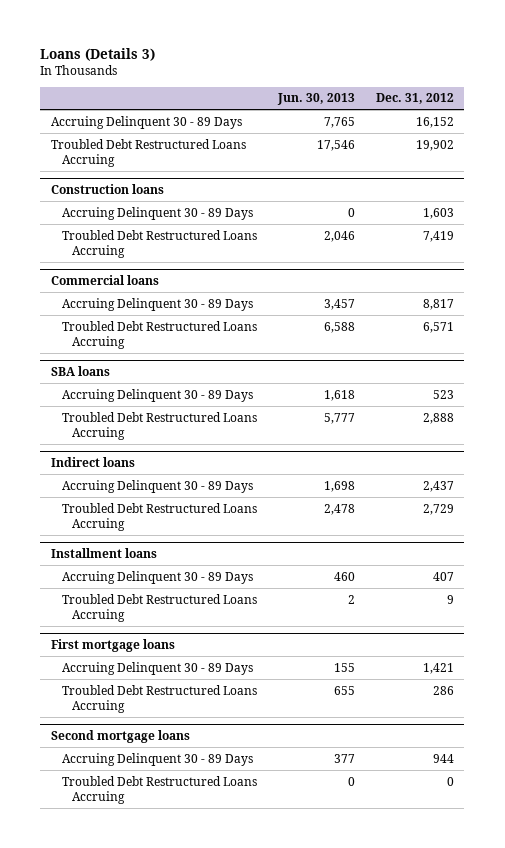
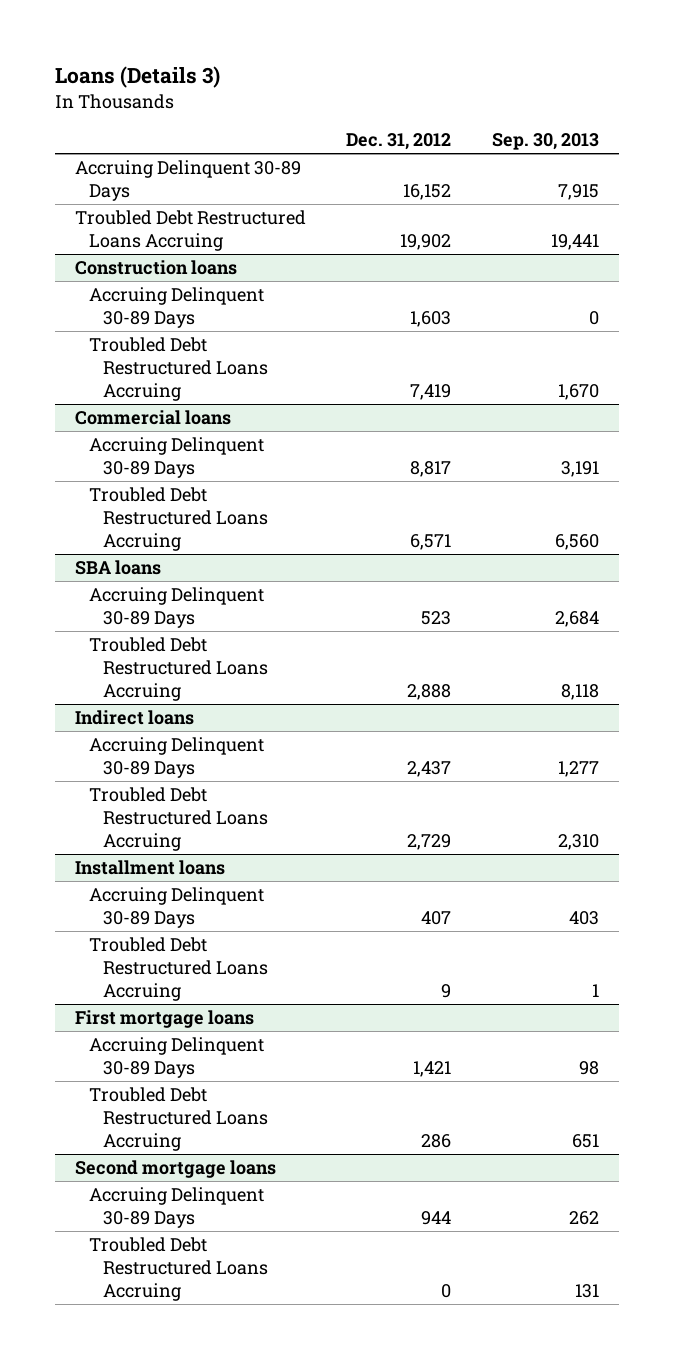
[276,93,355,106] Jun. 30, 2013 -> none
none -> [491,133,599,151] Sep. 30, 2013
[50,115,242,129] Accruing Delinquent 30 - 89 Days -> [75,160,302,201] Accruing Delinquent 30-89 Days
[61,206,253,220] Accruing Delinquent 30 - 89 Days -> [89,287,265,328] Accruing Delinquent 30-89 Days
[61,297,253,311] Accruing Delinquent 30 - 89 Days -> [89,437,265,478] Accruing Delinquent 30-89 Days
[61,388,253,402] Accruing Delinquent 30 - 89 Days -> [89,587,265,628] Accruing Delinquent 30-89 Days
[61,479,253,493] Accruing Delinquent 30 - 89 Days -> [89,737,265,778] Accruing Delinquent 30-89 Days
[61,570,253,584] Accruing Delinquent 30 - 89 Days -> [89,887,265,928] Accruing Delinquent 30-89 Days
[61,661,253,675] Accruing Delinquent 30 - 89 Days -> [89,1037,265,1078] Accruing Delinquent 30-89 Days
[61,752,253,766] Accruing Delinquent 30 - 89 Days -> [89,1187,265,1228] Accruing Delinquent 30-89 Days

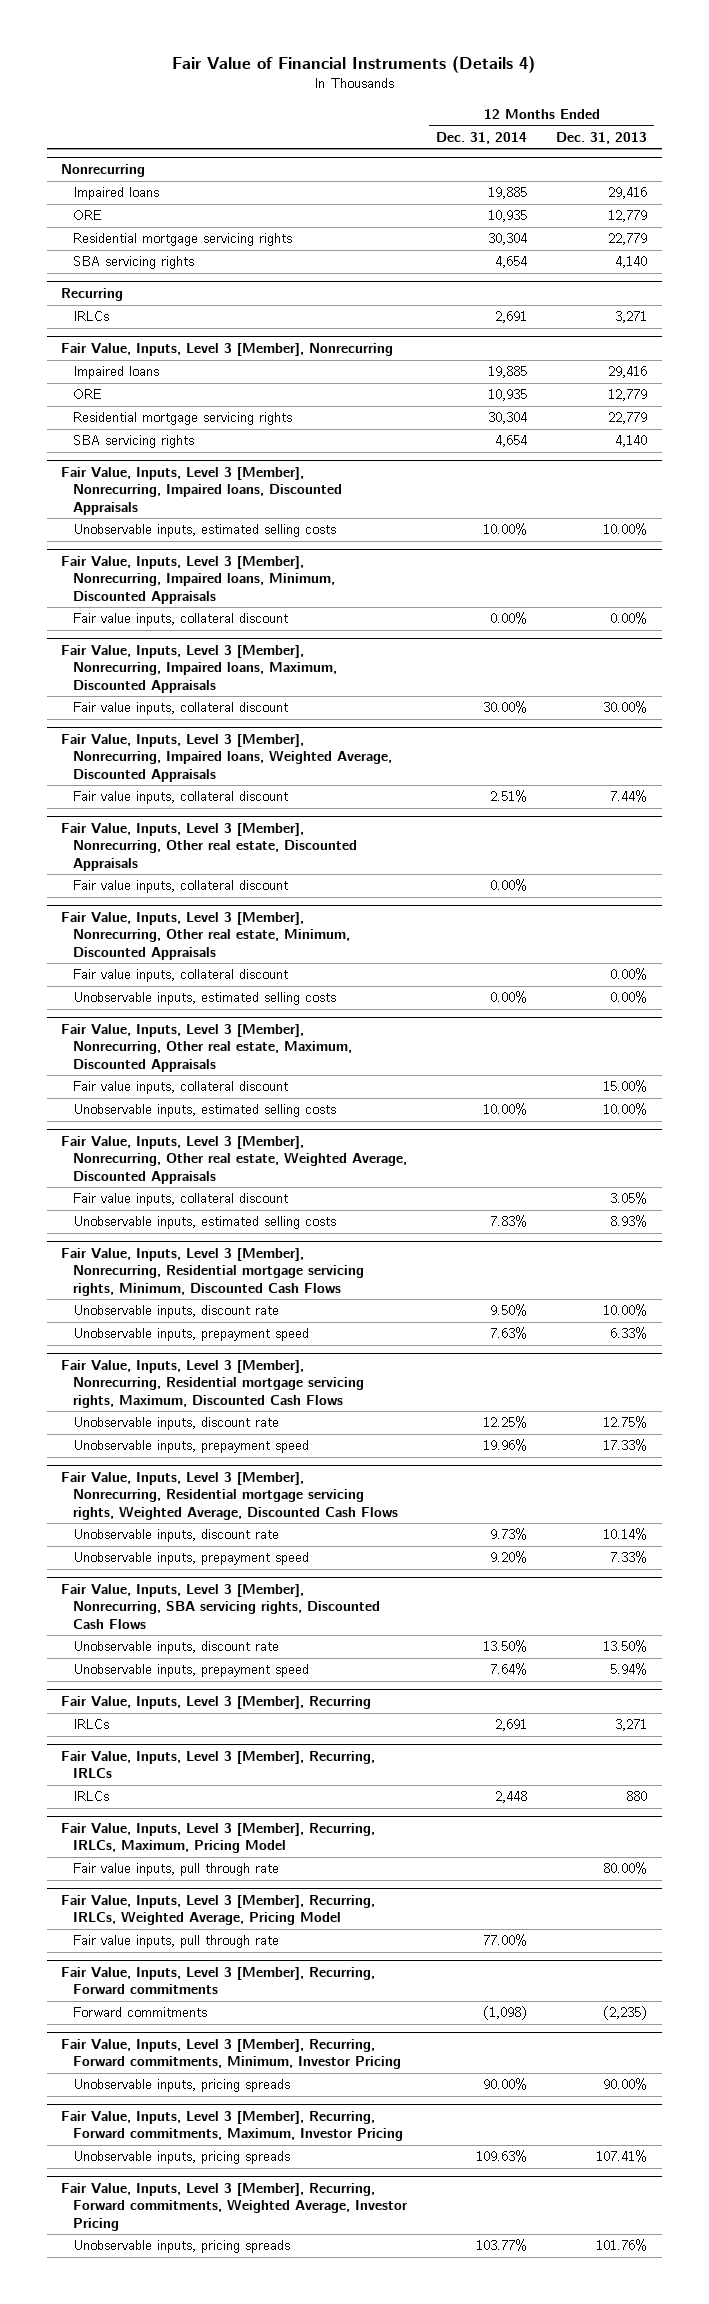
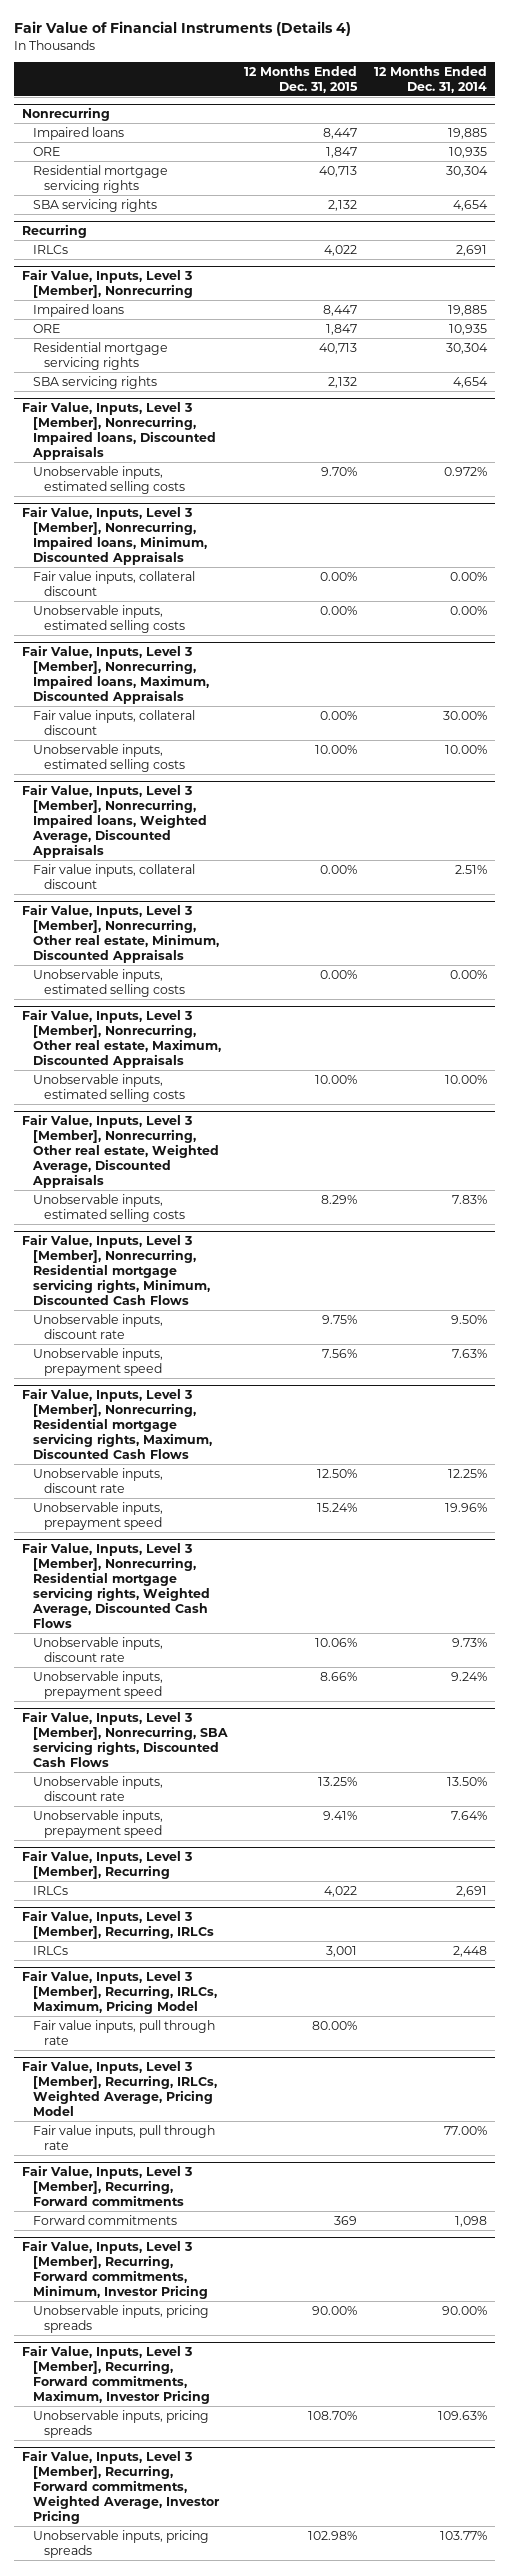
[556,131,648,144] Dec. 31, 2013 -> none
none -> [244,65,359,93] 12 Months Ended Dec. 31, 2015
[483,523,528,536] 10.00% -> [443,466,487,476] 0.972%
none -> [32,604,185,633] Unobservable inputs, estimated selling costs
none -> [32,743,185,772] Unobservable inputs, estimated selling costs
[61,823,358,871] Fair Value, Inputs, Level 3 [Member], Nonrecurring, Other real estate, Discounted Appraisals -> none
[73,880,289,894] Fair value inputs, collateral discount -> none
[73,969,289,983] Fair value inputs, collateral discount -> none
[73,1081,289,1095] Fair value inputs, collateral discount -> none
[73,1193,289,1207] Fair value inputs, collateral discount -> none
[490,1551,528,1564] 9.20% -> [450,1671,487,1681] 9.24%
[483,2006,528,2021] (1,098) -> [454,2215,487,2227] 1,098

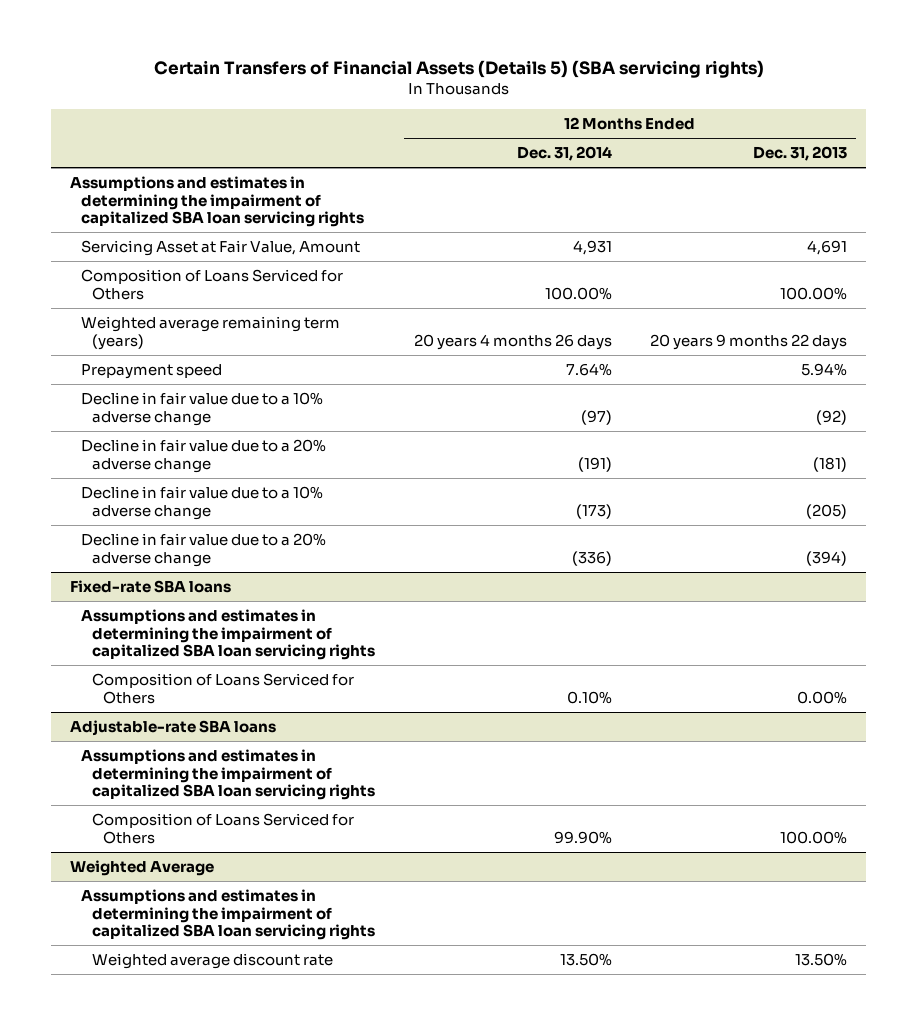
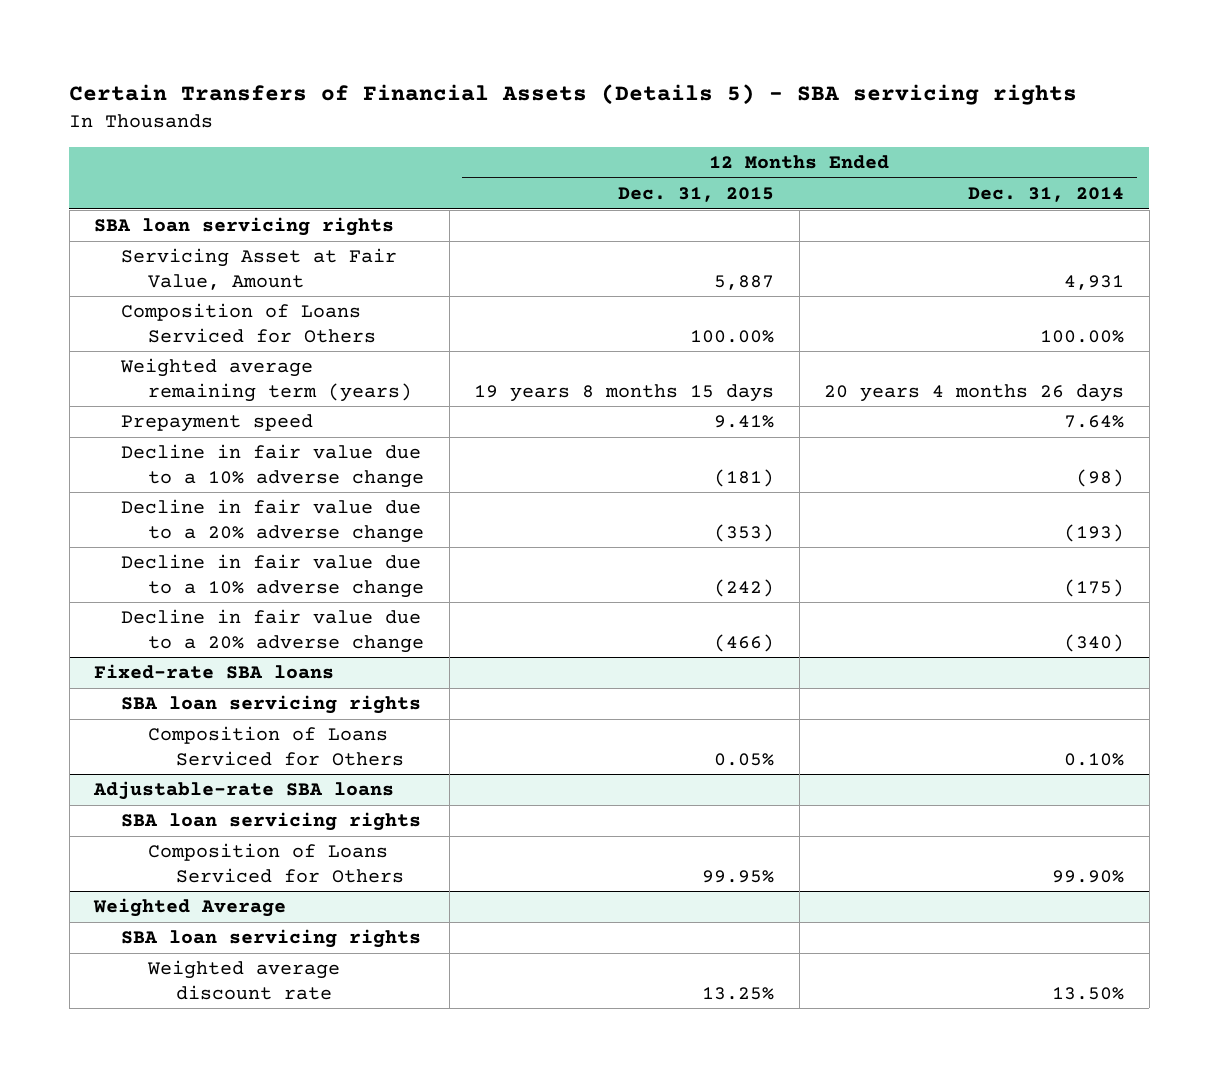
[153,60,764,79] Certain Transfers of Financial Assets (Details 5) (SBA servicing rights) -> [69,84,1078,106] Certain Transfers of Financial Assets (Details 5) - SBA servicing rights
[752,146,847,162] Dec. 31, 2013 -> none
none -> [618,186,775,202] Dec. 31, 2015
[70,175,365,228] Assumptions and estimates in determining the impairment of capitalized SBA loan servicing rights -> [94,217,395,237] SBA loan servicing rights
[580,409,612,425] (97) -> [1076,468,1125,487] (98)
[577,456,612,472] (191) -> [1064,523,1125,542] (193)
[575,503,612,519] (173) -> [1064,578,1125,597] (175)
[571,550,612,566] (336) -> [1064,633,1125,652] (340)
[81,608,376,661] Assumptions and estimates in determining the impairment of capitalized SBA loan servicing rights -> [121,695,422,715] SBA loan servicing rights
[81,748,376,801] Assumptions and estimates in determining the impairment of capitalized SBA loan servicing rights -> [121,812,422,832] SBA loan servicing rights
[81,888,376,941] Assumptions and estimates in determining the impairment of capitalized SBA loan servicing rights -> [121,929,422,949] SBA loan servicing rights

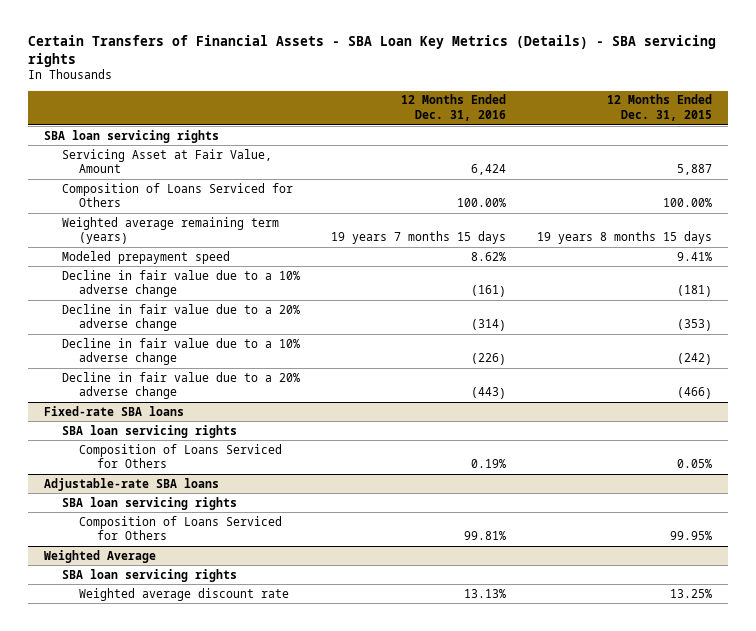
[69,84,1078,106] Certain Transfers of Financial Assets (Details 5) - SBA servicing rights -> [28,34,717,67] Certain Transfers of Financial Assets - SBA Loan Key Metrics (Details) - SBA servicing rights
[968,186,1125,202] Dec. 31, 2014 -> none
none -> [400,94,506,122] 12 Months Ended Dec. 31, 2016
[121,414,314,433] Prepayment speed -> [61,250,230,264] Modeled prepayment speed

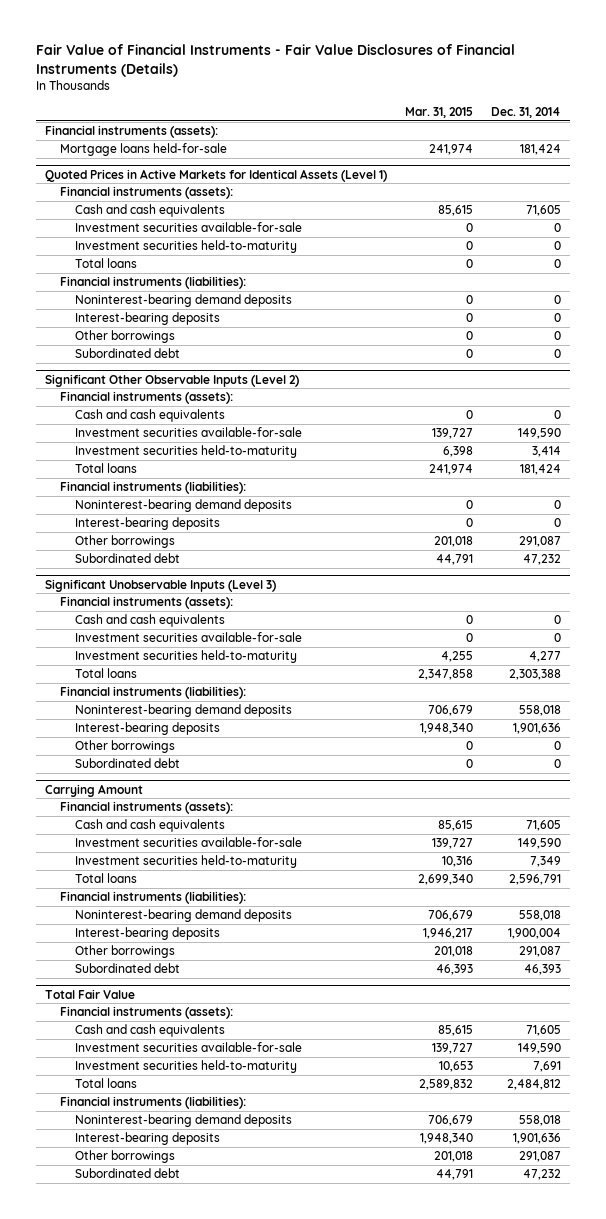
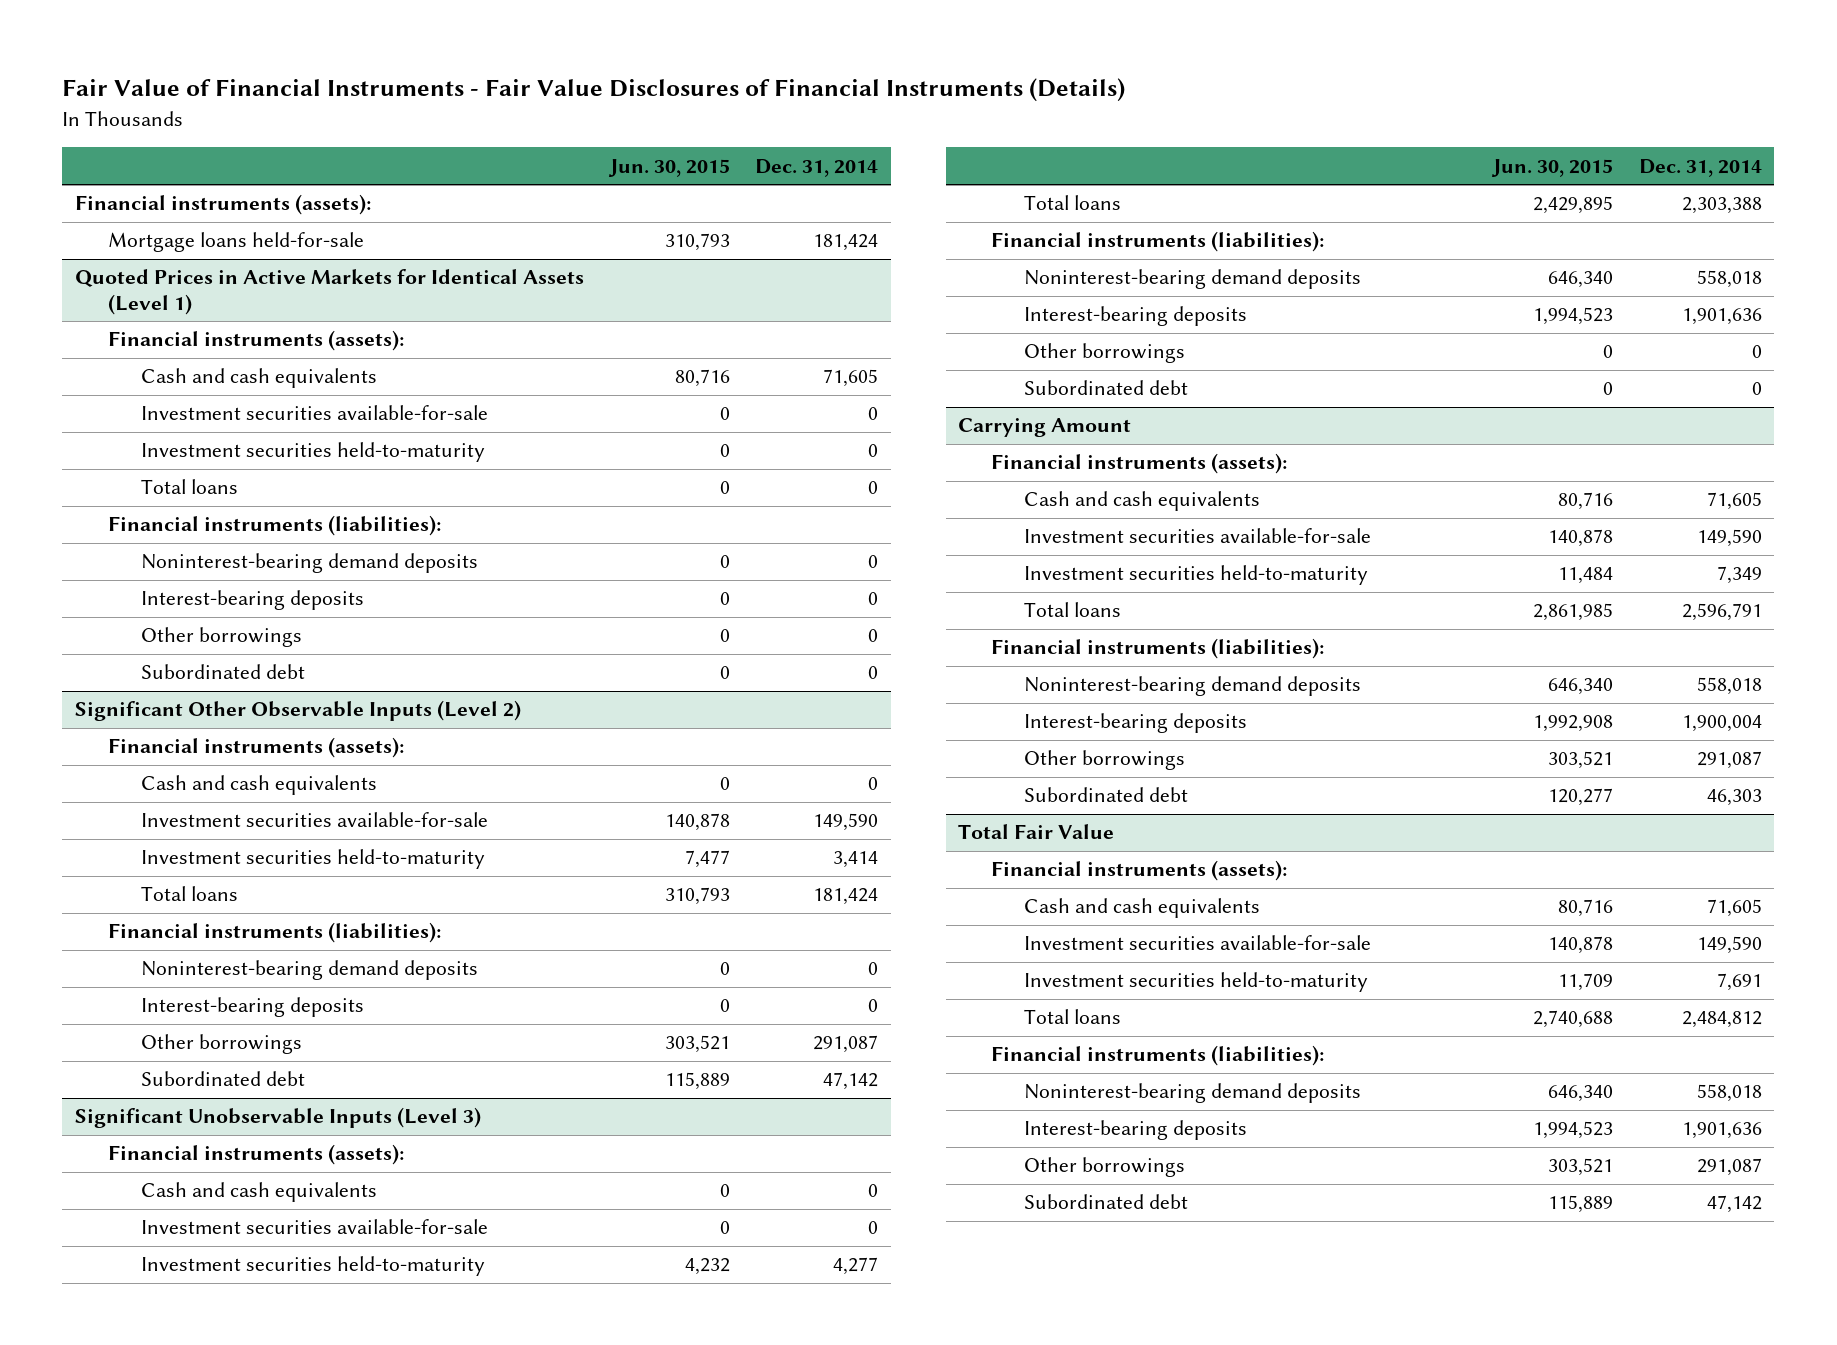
[404,106,473,118] Mar. 31, 2015 -> none
none -> [607,158,730,177] Jun. 30, 2015
[522,554,561,566] 47,232 -> [823,1072,879,1091] 47,142
[523,964,561,976] 46,393 -> [1706,789,1762,807] 46,303
[522,1169,561,1181] 47,232 -> [1706,1195,1762,1214] 47,142

